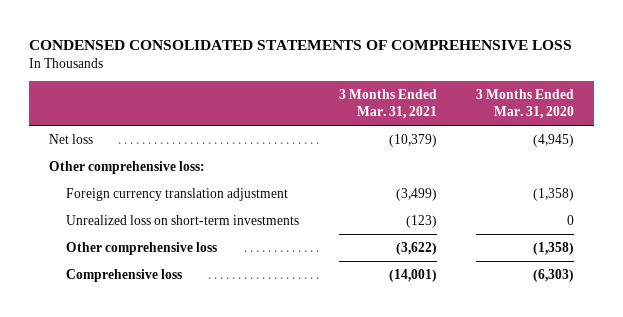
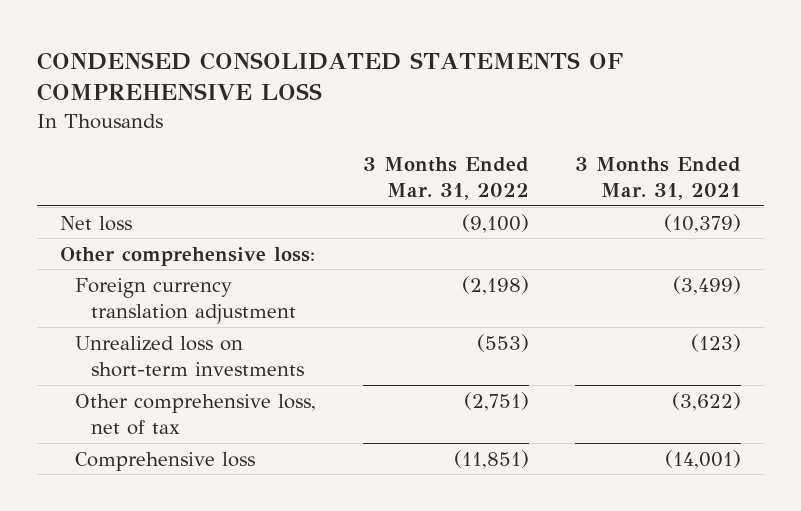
[475,89,574,120] 3 Months Ended Mar. 31, 2020 -> none
none -> [362,156,529,200] 3 Months Ended Mar. 31, 2022
[66,241,218,255] Other comprehensive loss -> [75,393,317,435] Other comprehensive loss, net of tax

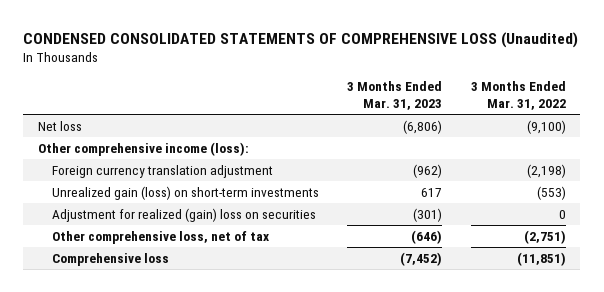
[37,51,624,102] CONDENSED CONSOLIDATED STATEMENTS OF COMPREHENSIVE LOSS -> [23,32,579,49] CONDENSED CONSOLIDATED STATEMENTS OF COMPREHENSIVE LOSS (Unaudited)
[574,156,741,200] 3 Months Ended Mar. 31, 2021 -> none
none -> [347,81,443,110] 3 Months Ended Mar. 31, 2023
[60,246,316,266] Other comprehensive loss: -> [37,141,249,156] Other comprehensive income (loss):
[75,335,304,377] Unrealized loss on short-term investments -> [51,185,319,200] Unrealized gain (loss) on short-term investments
none -> [51,207,316,222] Adjustment for realized (gain) loss on securities

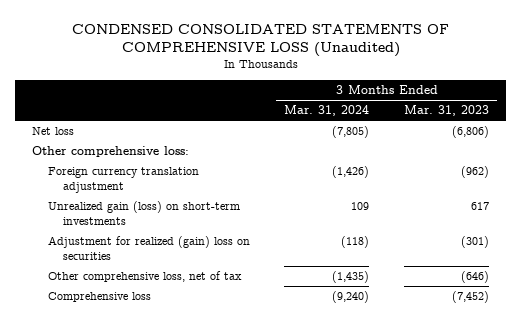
[471,81,567,110] 3 Months Ended Mar. 31, 2022 -> none
none -> [284,105,370,117] Mar. 31, 2024
[37,141,249,156] Other comprehensive income (loss): -> [32,146,190,158] Other comprehensive loss:

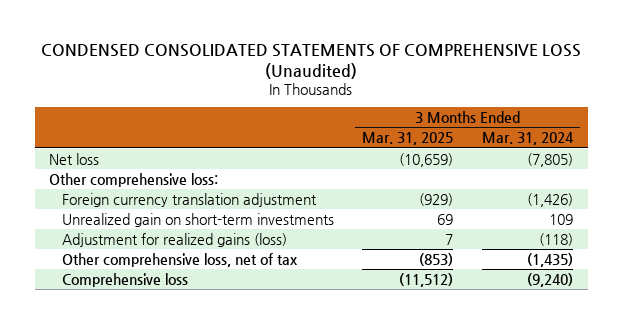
[403,105,489,117] Mar. 31, 2023 -> none
none -> [362,132,454,146] Mar. 31, 2025
[47,201,240,226] Unrealized gain (loss) on short-term investments -> [61,212,334,227] Unrealized gain on short-term investments
[47,236,250,261] Adjustment for realized (gain) loss on securities -> [61,232,287,247] Adjustment for realized gains (loss)

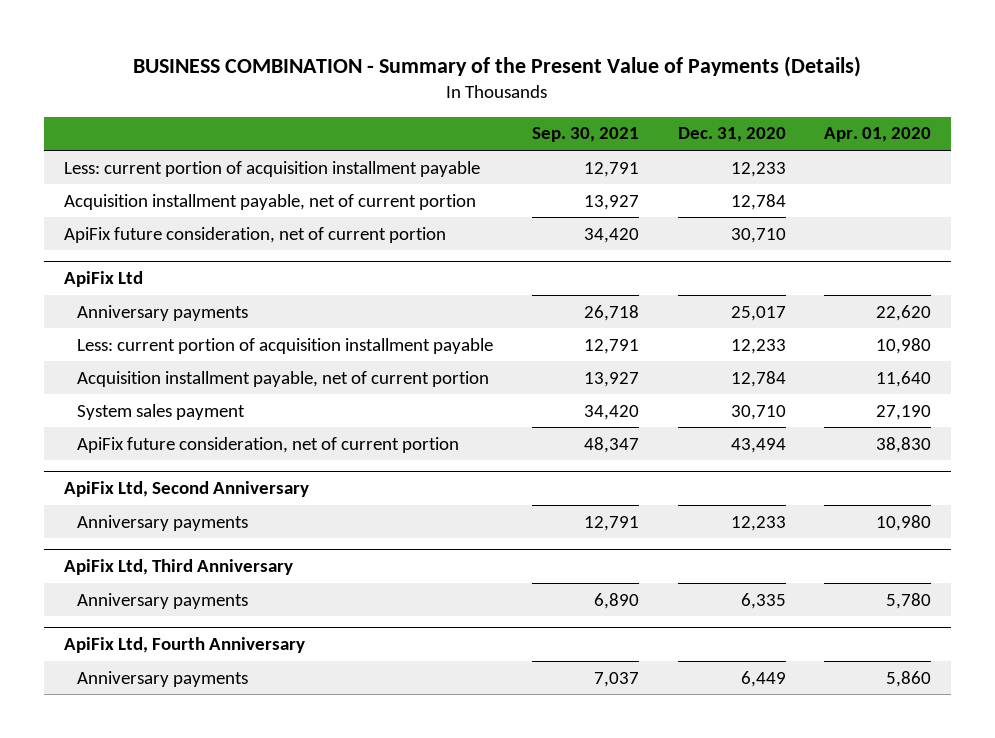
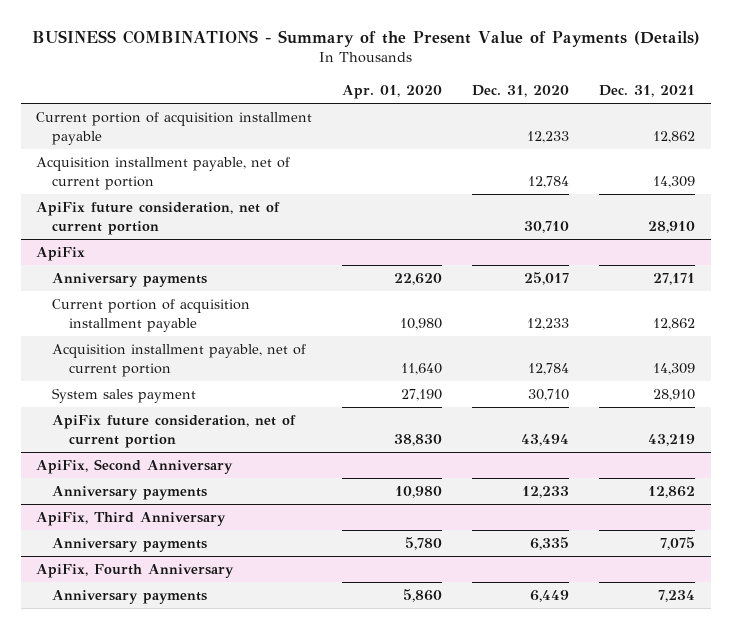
[133,56,862,78] BUSINESS COMBINATION - Summary of the Present Value of Payments (Details) -> [31,29,700,47] BUSINESS COMBINATIONS - Summary of the Present Value of Payments (Details)
[531,127,639,143] Sep. 30, 2021 -> none
none -> [599,85,696,98] Dec. 31, 2021
[63,160,480,177] Less: current portion of acquisition installment payable -> [35,112,312,145] Current portion of acquisition installment payable
[63,270,143,287] ApiFix Ltd -> [35,247,85,262] ApiFix
[77,337,494,354] Less: current portion of acquisition installment payable -> [52,299,251,332] Current portion of acquisition installment payable
[63,480,309,497] ApiFix Ltd, Second Anniversary -> [35,459,233,475] ApiFix, Second Anniversary
[63,558,293,575] ApiFix Ltd, Third Anniversary -> [35,512,226,527] ApiFix, Third Anniversary
[63,636,305,653] ApiFix Ltd, Fourth Anniversary -> [35,564,234,579] ApiFix, Fourth Anniversary

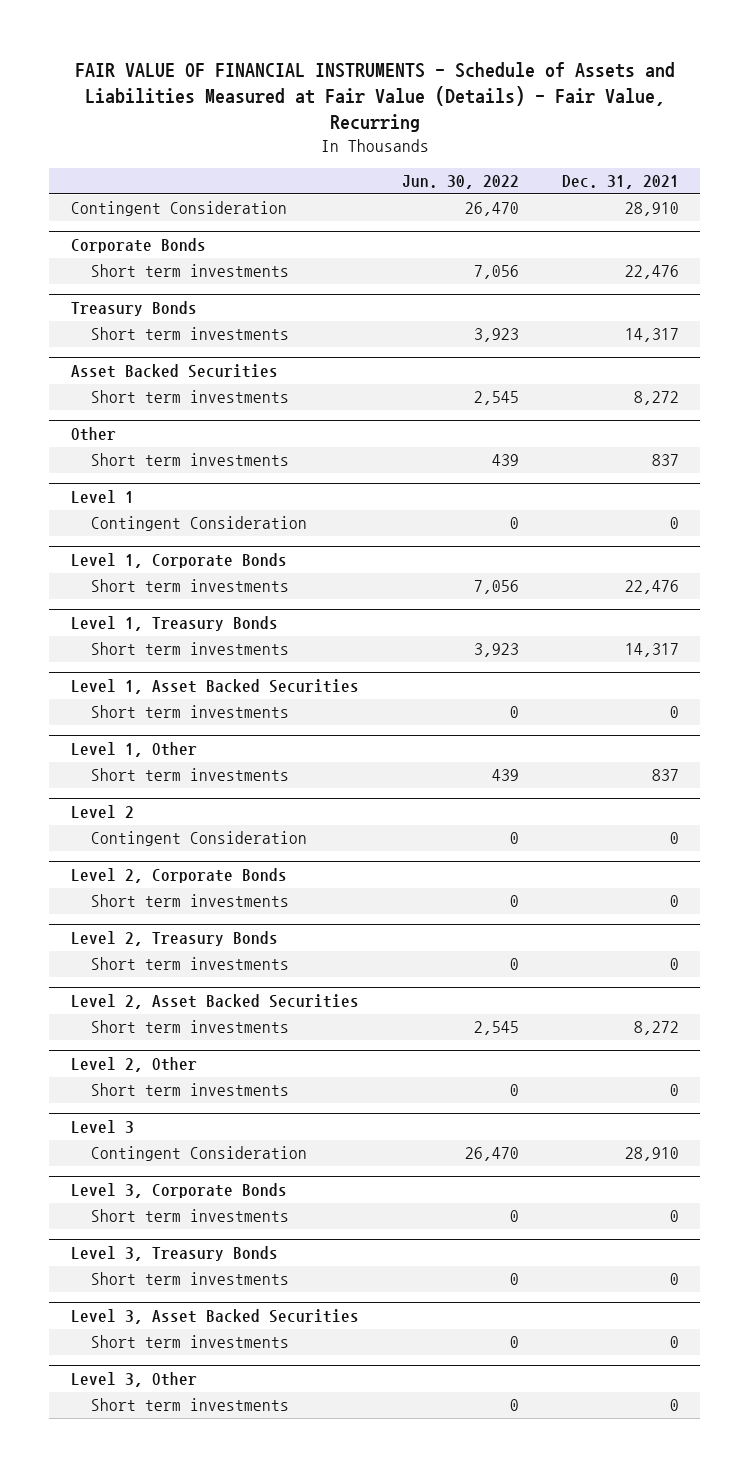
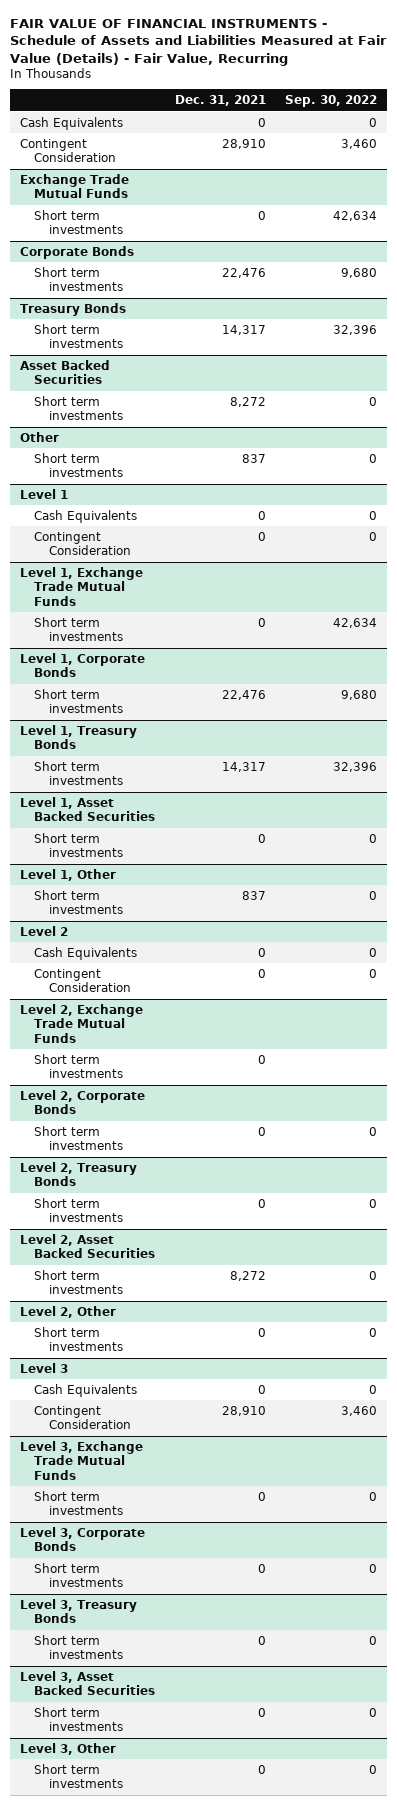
[401,175,519,190] Jun. 30, 2022 -> none
none -> [285,95,378,108] Sep. 30, 2022
none -> [19,116,123,130] Cash Equivalents
none -> [19,173,129,199] Exchange Trade Mutual Funds
none -> [34,209,124,235] Short term investments
none -> [34,509,138,523] Cash Equivalents
none -> [19,566,143,606] Level 1, Exchange Trade Mutual Funds
none -> [34,616,124,642] Short term investments
none -> [34,946,138,960] Cash Equivalents
none -> [19,1003,143,1043] Level 2, Exchange Trade Mutual Funds
none -> [34,1053,124,1079] Short term investments
none -> [34,1383,138,1397] Cash Equivalents
none -> [19,1440,143,1480] Level 3, Exchange Trade Mutual Funds
none -> [34,1490,124,1516] Short term investments

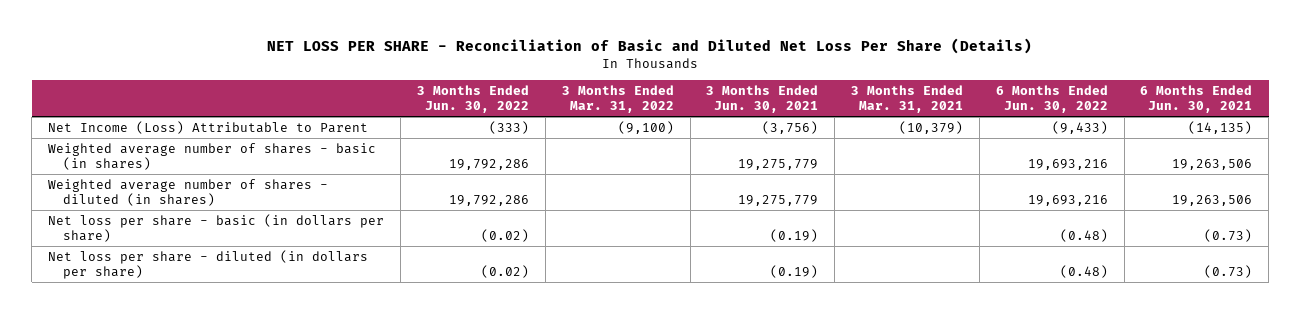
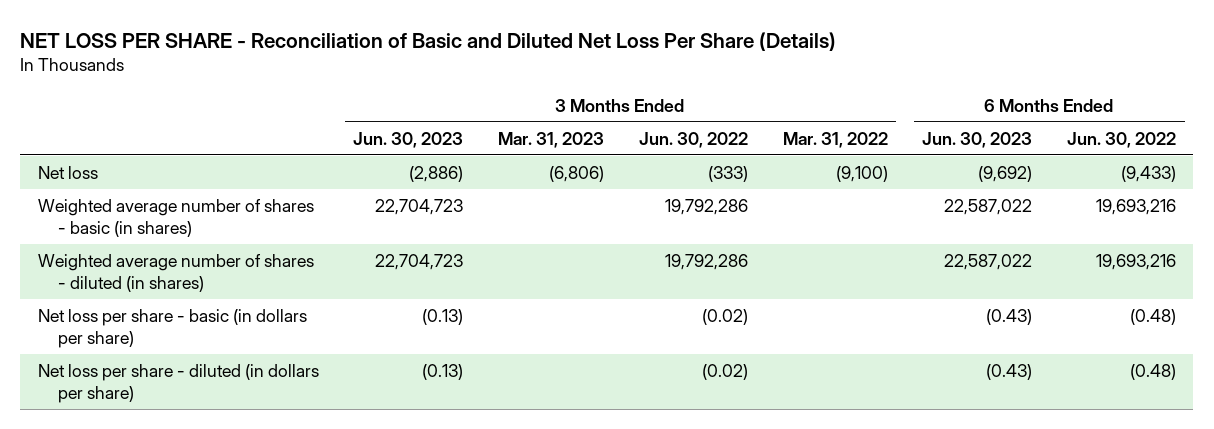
[706,84,819,114] 3 Months Ended Jun. 30, 2021 -> none
[851,84,964,114] 3 Months Ended Mar. 31, 2021 -> none
[1140,84,1253,114] 6 Months Ended Jun. 30, 2021 -> none
none -> [353,131,464,148] Jun. 30, 2023
none -> [498,131,605,148] Mar. 31, 2023
none -> [922,131,1033,148] Jun. 30, 2023
[48,120,369,134] Net Income (Loss) Attributable to Parent -> [37,165,98,179] Net loss

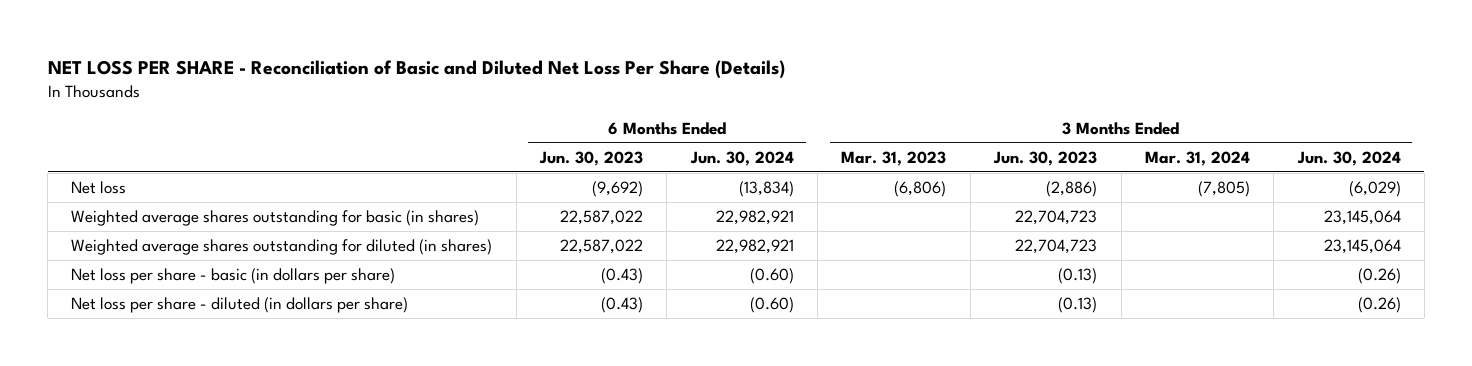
[638,131,748,148] Jun. 30, 2022 -> none
[782,131,888,148] Mar. 31, 2022 -> none
[1067,131,1177,148] Jun. 30, 2022 -> none
none -> [689,151,794,167] Jun. 30, 2024
none -> [1144,151,1250,167] Mar. 31, 2024
none -> [1296,151,1401,167] Jun. 30, 2024
[37,198,314,238] Weighted average number of shares - basic (in shares) -> [71,210,480,227] Weighted average shares outstanding for basic (in shares)
[37,253,314,293] Weighted average number of shares - diluted (in shares) -> [71,239,493,256] Weighted average shares outstanding for diluted (in shares)

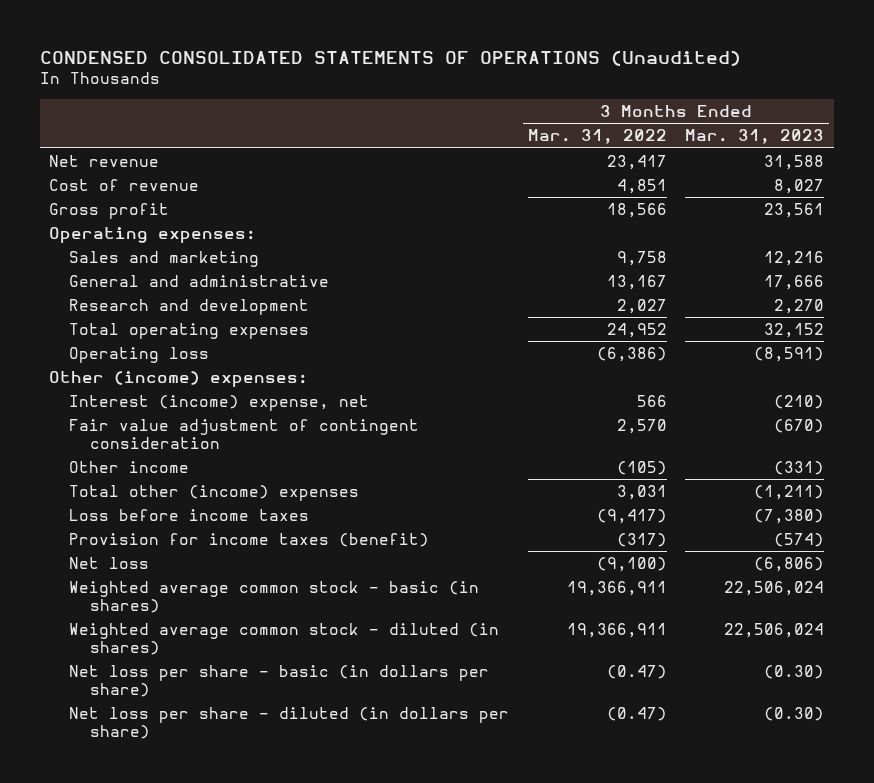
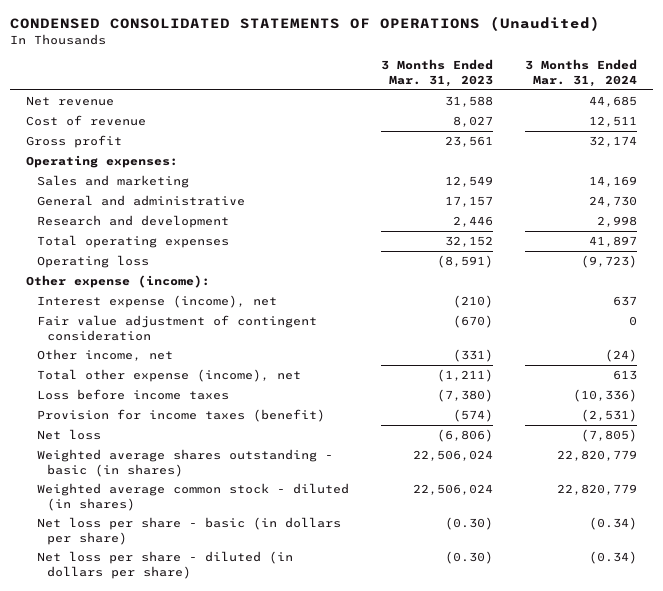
[527,129,667,145] Mar. 31, 2022 -> none
none -> [524,59,637,87] 3 Months Ended Mar. 31, 2024
[764,250,825,266] 12,216 -> [444,175,493,187] 12,549
[764,274,825,290] 17,666 -> [444,195,493,207] 17,157
[774,298,825,314] 2,270 -> [452,215,493,227] 2,446
[49,370,309,387] Other (income) expenses: -> [26,274,211,288] Other expense (income):
[69,394,370,411] Interest (income) expense, net -> [36,294,277,308] Interest expense (income), net
[69,460,190,473] Other income -> [36,348,173,361] Other income, net
[69,484,360,501] Total other (income) expenses -> [36,368,301,382] Total other expense (income), net
[69,580,480,613] Weighted average common stock - basic (in shares) -> [36,448,333,477] Weighted average shares outstanding - basic (in shares)

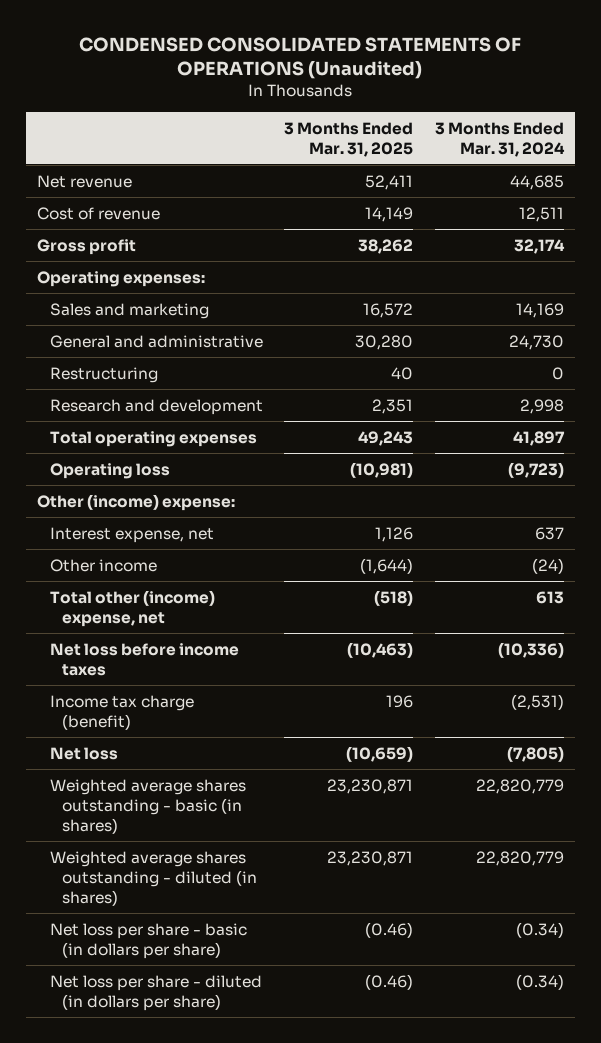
[380,59,493,87] 3 Months Ended Mar. 31, 2023 -> none
none -> [284,121,414,157] 3 Months Ended Mar. 31, 2025
none -> [49,366,158,383] Restructuring
[36,314,317,341] Fair value adjustment of contingent consideration -> none
[26,274,211,288] Other expense (income): -> [37,493,236,511] Other (income) expense:
[36,294,277,308] Interest expense (income), net -> [49,526,214,543] Interest expense, net
[36,348,173,361] Other income, net -> [49,558,157,572] Other income
[36,368,301,382] Total other expense (income), net -> [49,589,215,627] Total other (income) expense, net
[36,388,229,400] Loss before income taxes -> [49,642,239,676] Net loss before income taxes
[36,408,325,422] Provision for income taxes (benefit) -> [49,694,194,730] Income tax charge (benefit)
[36,482,349,511] Weighted average common stock - diluted (in shares) -> [49,850,258,906] Weighted average shares outstanding - diluted (in shares)

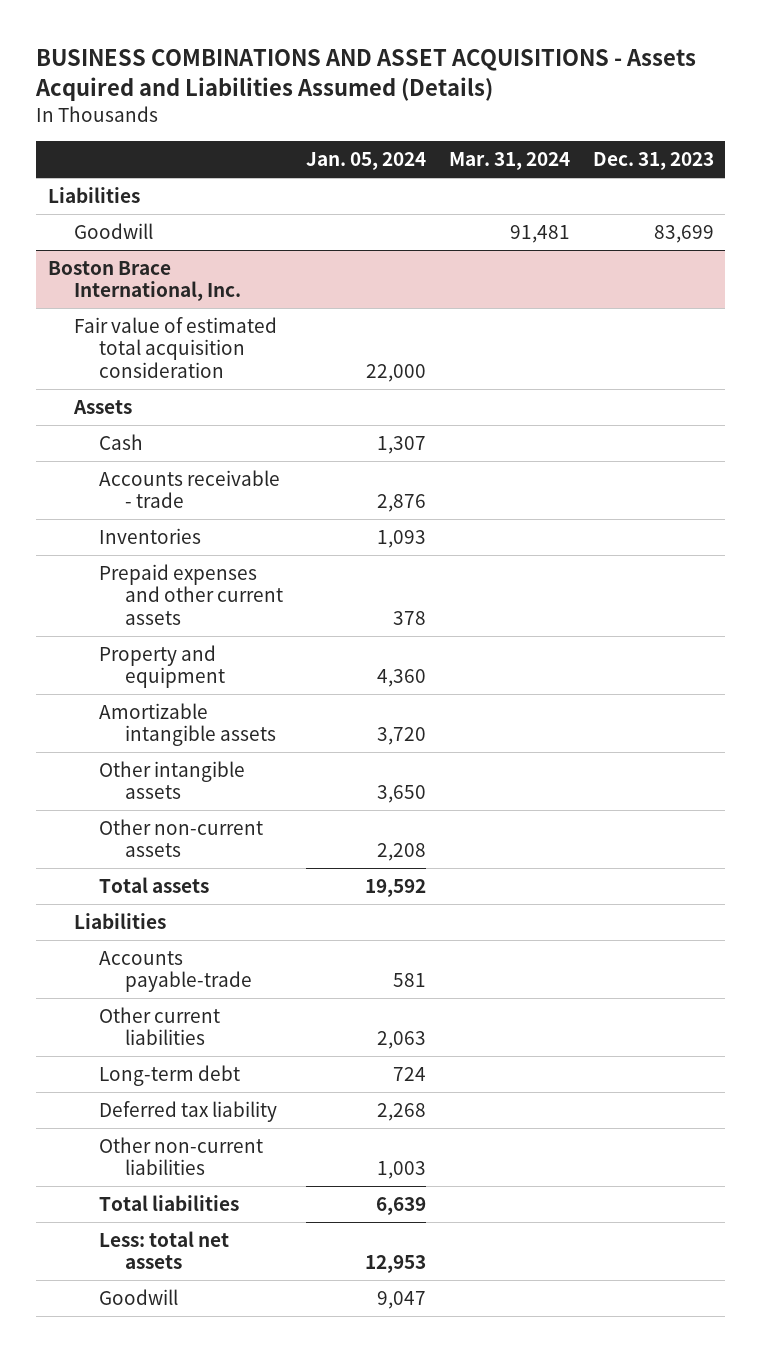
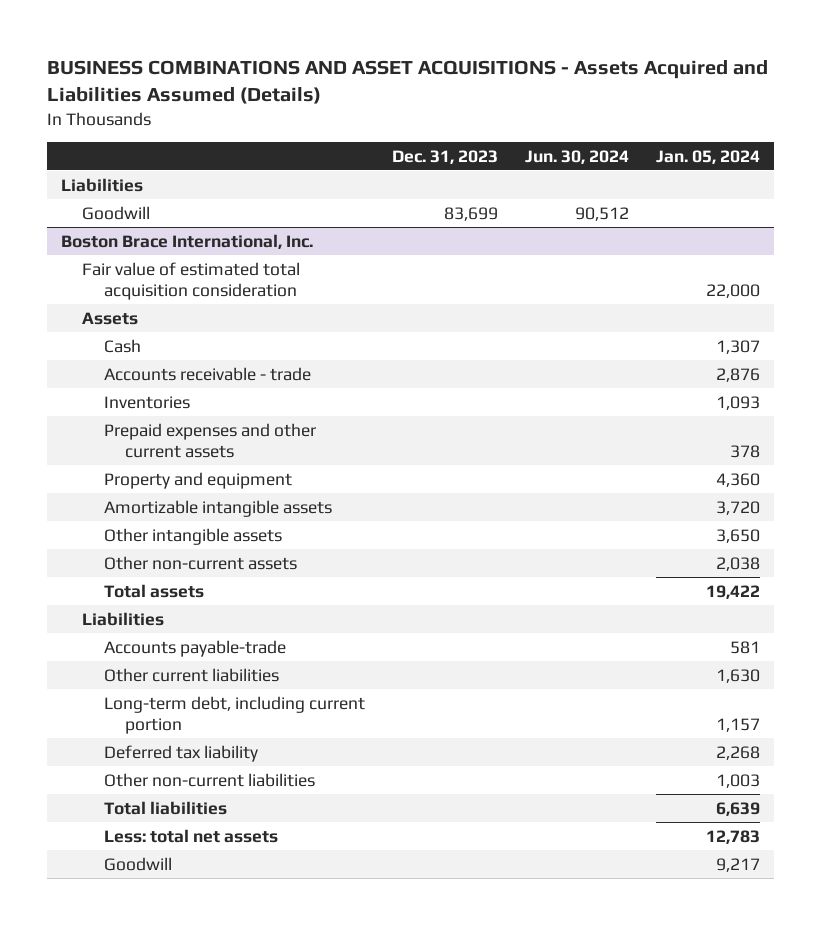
[448,152,570,171] Mar. 31, 2024 -> none
none -> [525,149,630,164] Jun. 30, 2024
[376,843,426,862] 2,208 -> [716,556,761,571] 2,038
[364,878,426,897] 19,592 -> [706,584,761,599] 19,422
[376,1031,426,1050] 2,063 -> [716,668,761,683] 1,630
[99,1064,241,1086] Long-term debt -> [103,695,365,734] Long-term debt, including current portion
[392,1066,426,1081] 724 -> [716,717,761,732] 1,157
[364,1255,426,1274] 12,953 -> [706,829,761,844] 12,783
[376,1290,426,1309] 9,047 -> [716,857,761,872] 9,217

